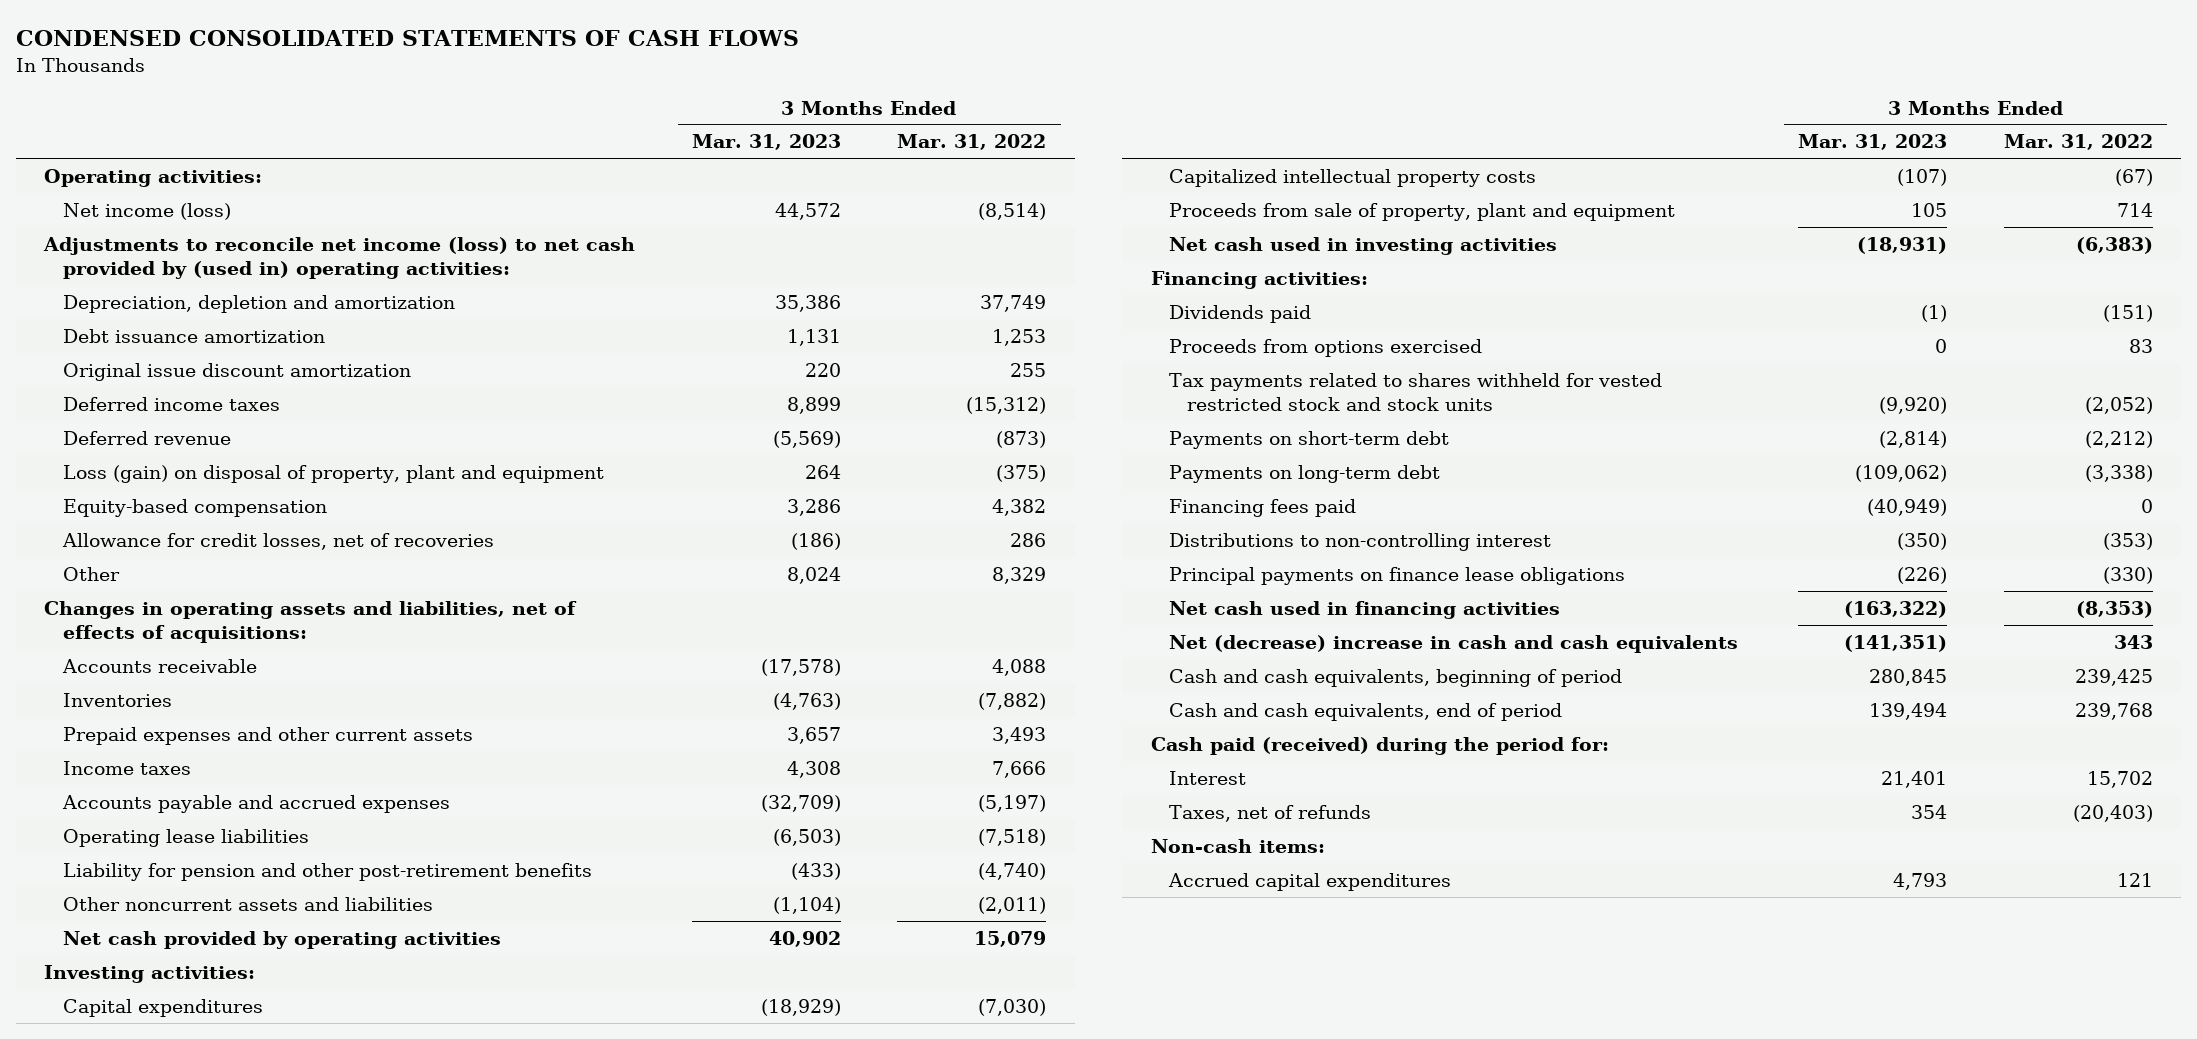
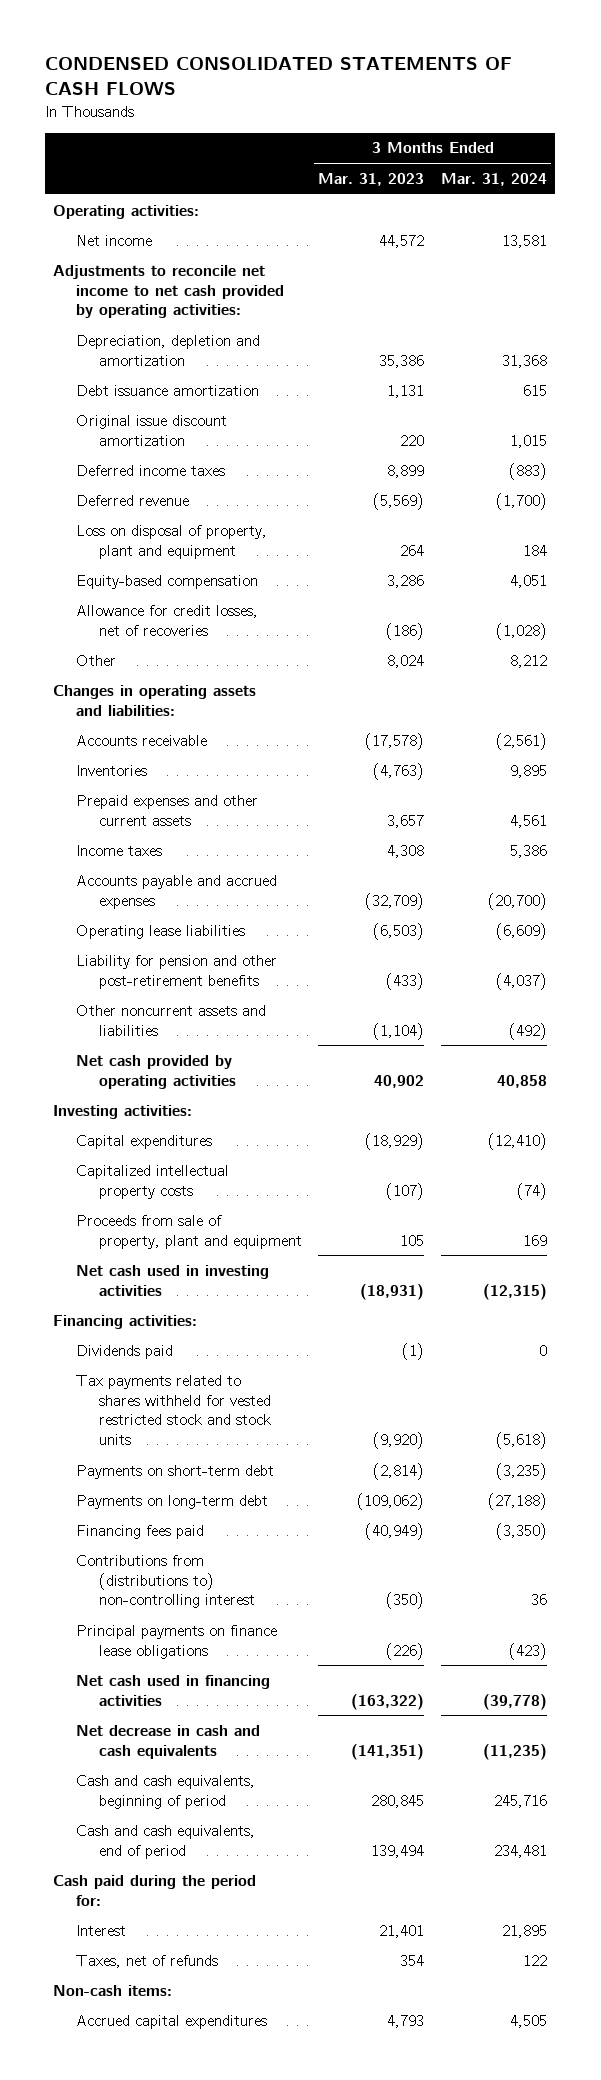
[897,134,1047,151] Mar. 31, 2022 -> none
none -> [441,172,548,186] Mar. 31, 2024
[62,202,231,220] Net income (loss) -> [76,234,153,246] Net income
[43,236,636,280] Adjustments to reconcile net income (loss) to net cash provided by (used in) operating activities: -> [53,264,285,319] Adjustments to reconcile net income to net cash provided by operating activities:
[62,464,604,483] Loss (gain) on disposal of property, plant and equipment -> [76,524,268,559] Loss on disposal of property, plant and equipment
[44,600,578,644] Changes in operating assets and liabilities, net of effects of acquisitions: -> [53,684,257,716] Changes in operating assets and liabilities:
[1168,338,1482,357] Proceeds from options exercised -> none
[1168,532,1551,551] Distributions to non-controlling interest -> [76,1554,255,1609] Contributions from (distributions to) non-controlling interest
[1168,634,1738,653] Net (decrease) increase in cash and cash equivalents -> [76,1724,261,1759] Net decrease in cash and cash equivalents
[1150,736,1609,755] Cash paid (received) during the period for: -> [53,1874,257,1906] Cash paid during the period for:

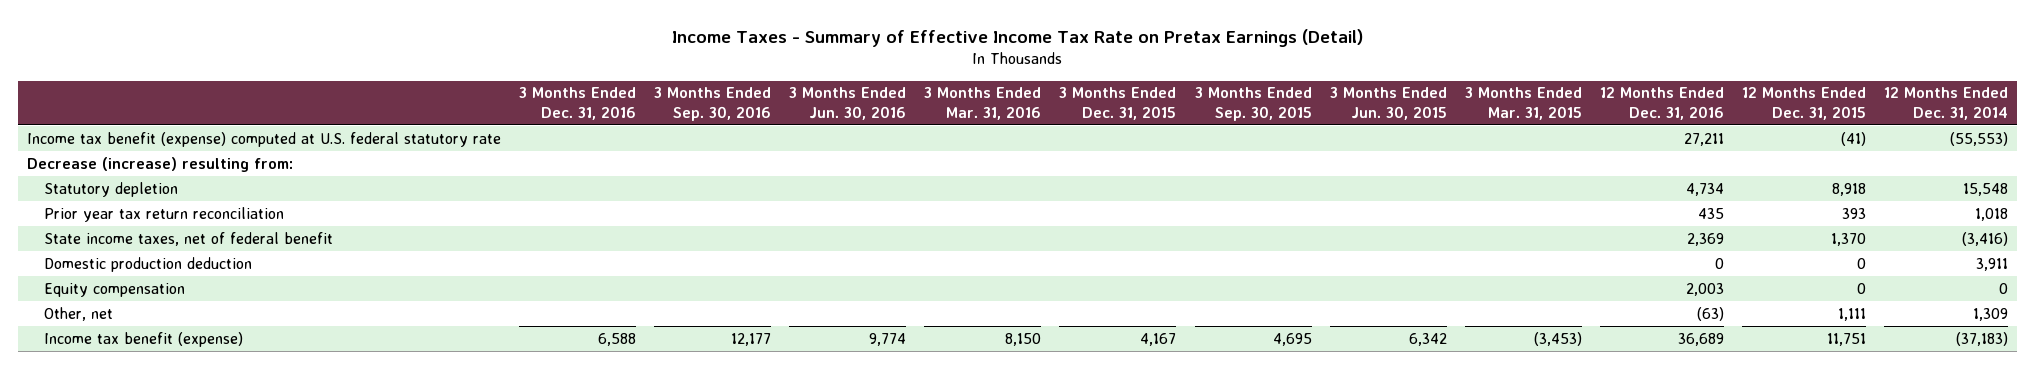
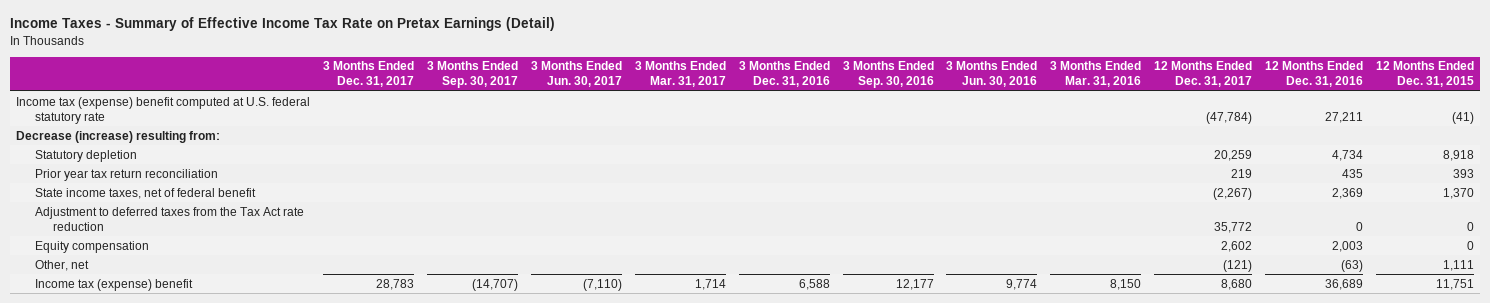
[1059,87,1177,120] 3 Months Ended Dec. 31, 2015 -> none
[1194,87,1312,121] 3 Months Ended Sep. 30, 2015 -> none
[1329,87,1447,120] 3 Months Ended Jun. 30, 2015 -> none
[1464,87,1582,120] 3 Months Ended Mar. 31, 2015 -> none
[1884,87,2009,120] 12 Months Ended Dec. 31, 2014 -> none
none -> [323,61,415,88] 3 Months Ended Dec. 31, 2017
none -> [427,61,519,89] 3 Months Ended Sep. 30, 2017
none -> [530,61,622,88] 3 Months Ended Jun. 30, 2017
none -> [634,61,726,88] 3 Months Ended Mar. 31, 2017
none -> [1154,61,1253,88] 12 Months Ended Dec. 31, 2017
[26,131,501,147] Income tax benefit (expense) computed at U.S. federal statutory rate -> [16,96,311,124] Income tax (expense) benefit computed at U.S. federal statutory rate
[43,256,252,272] Domestic production deduction -> [34,206,304,231] Adjustment to deferred taxes from the Tax Act rate reduction
[43,331,243,347] Income tax benefit (expense) -> [34,278,193,291] Income tax (expense) benefit

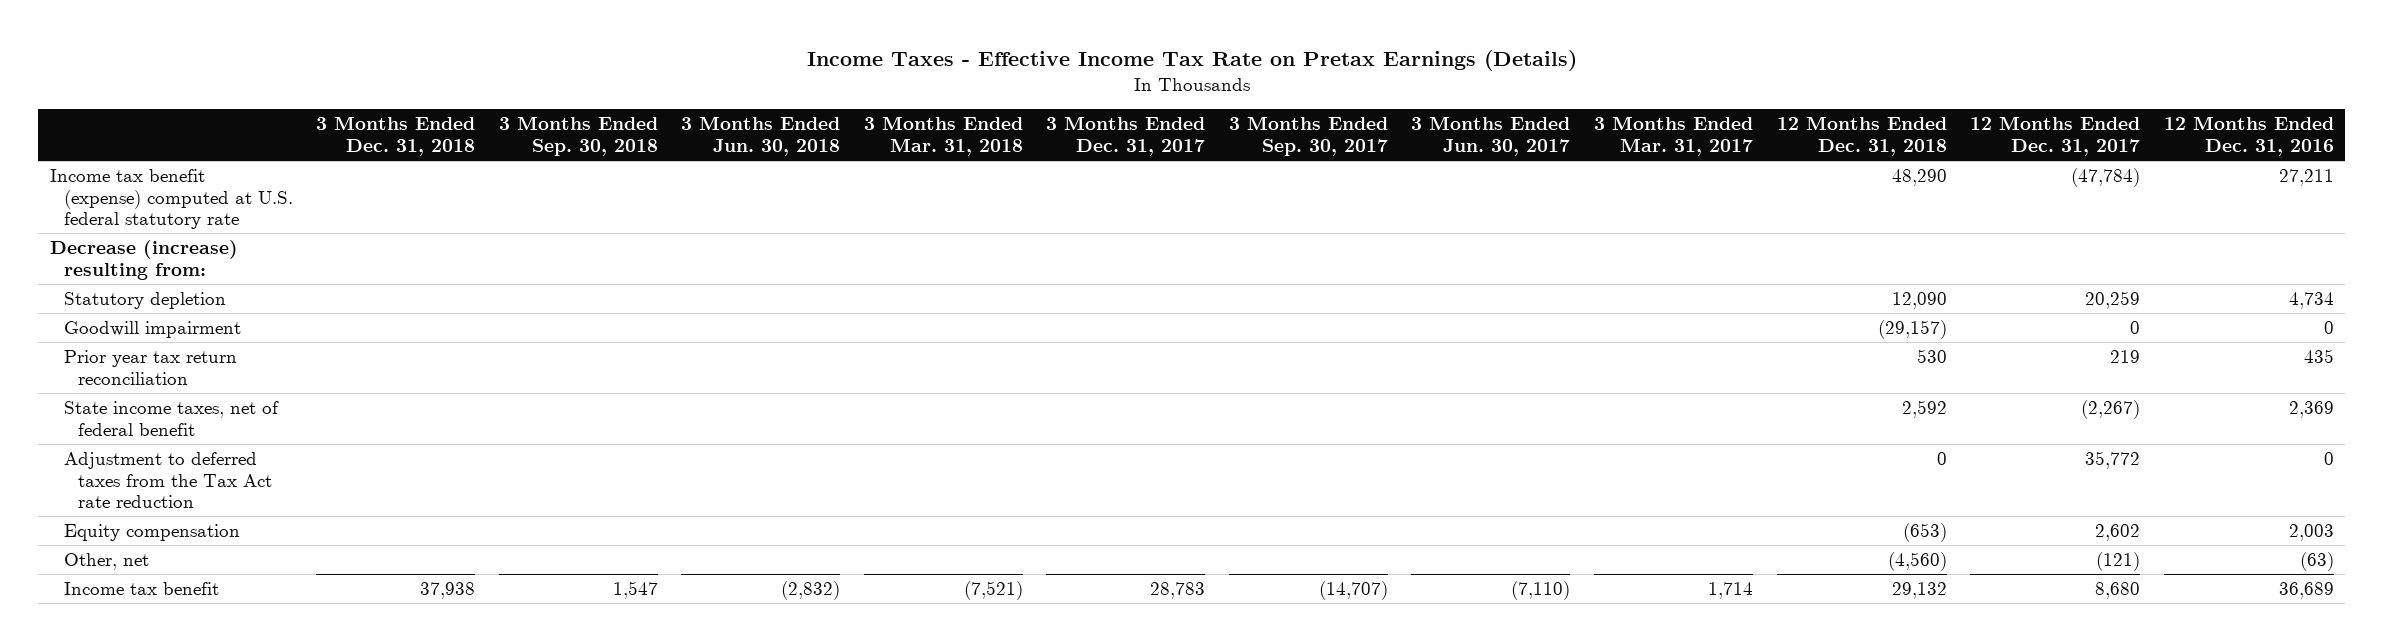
[9,17,555,32] Income Taxes - Summary of Effective Income Tax Rate on Pretax Earnings (Detail) -> [806,50,1577,72] Income Taxes - Effective Income Tax Rate on Pretax Earnings (Details)
[738,61,830,88] 3 Months Ended Dec. 31, 2016 -> none
[842,61,934,89] 3 Months Ended Sep. 30, 2016 -> none
[946,61,1038,88] 3 Months Ended Jun. 30, 2016 -> none
[1050,61,1142,88] 3 Months Ended Mar. 31, 2016 -> none
[1375,61,1474,88] 12 Months Ended Dec. 31, 2015 -> none
none -> [316,116,476,156] 3 Months Ended Dec. 31, 2018
none -> [498,116,658,156] 3 Months Ended Sep. 30, 2018
none -> [681,116,841,156] 3 Months Ended Jun. 30, 2018
none -> [863,116,1023,156] 3 Months Ended Mar. 31, 2018
none -> [1776,116,1947,156] 12 Months Ended Dec. 31, 2018
[16,96,311,124] Income tax (expense) benefit computed at U.S. federal statutory rate -> [49,169,293,230] Income tax benefit (expense) computed at U.S. federal statutory rate
none -> [63,321,241,339] Goodwill impairment
[34,278,193,291] Income tax (expense) benefit -> [63,582,219,596] Income tax benefit

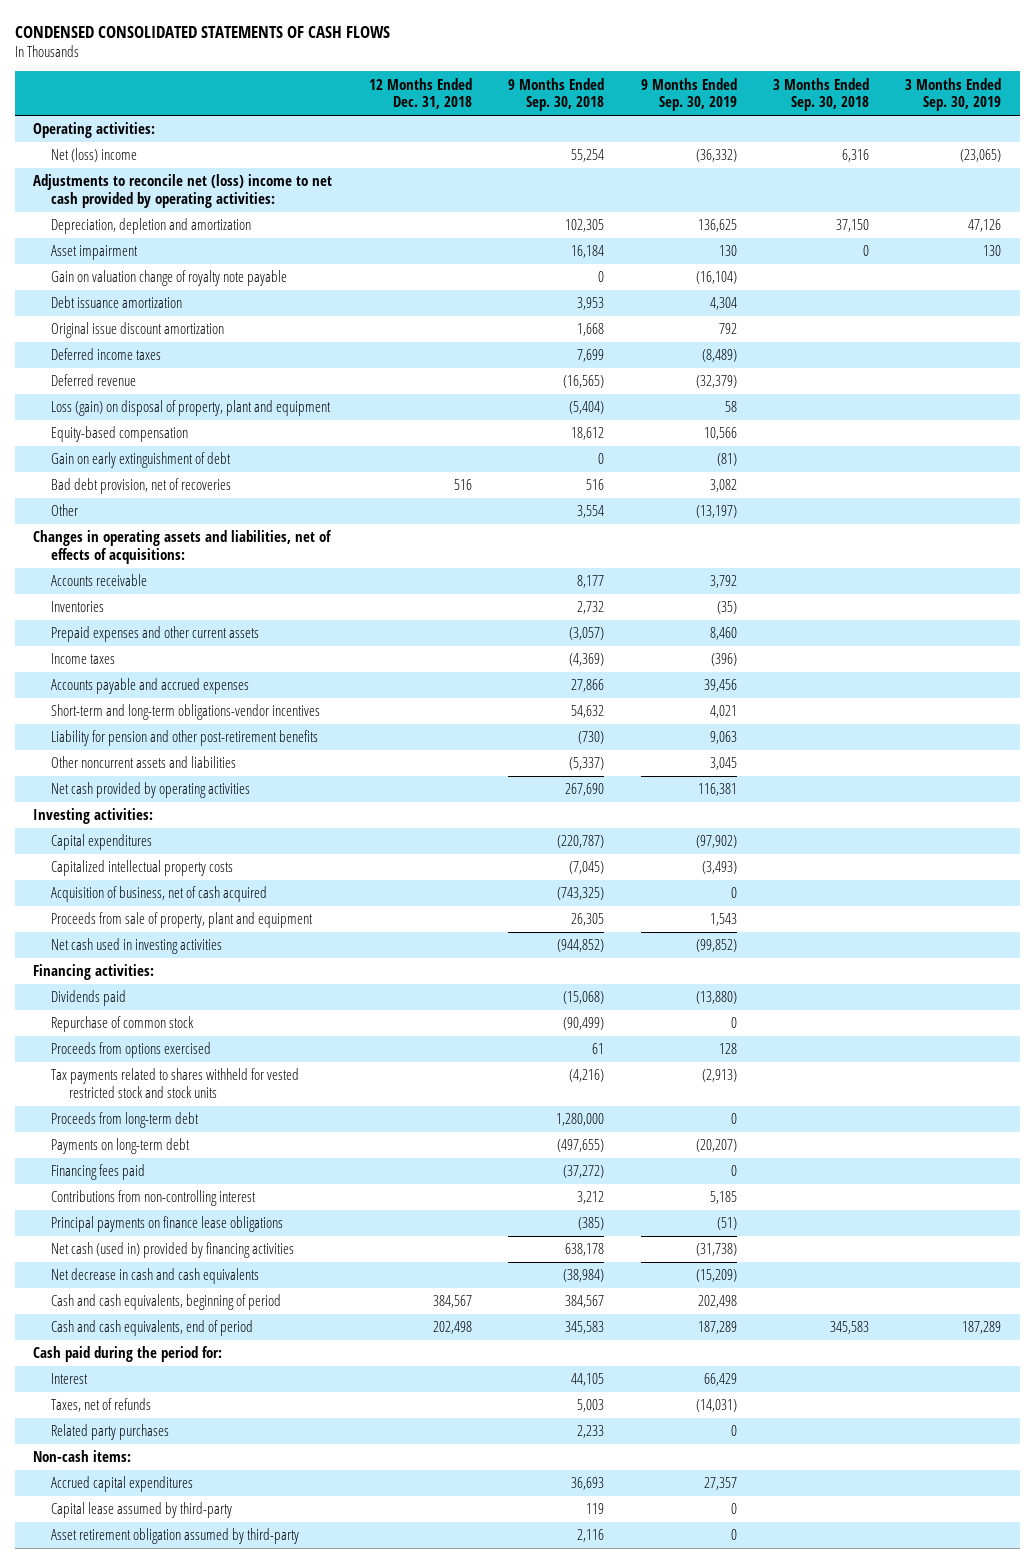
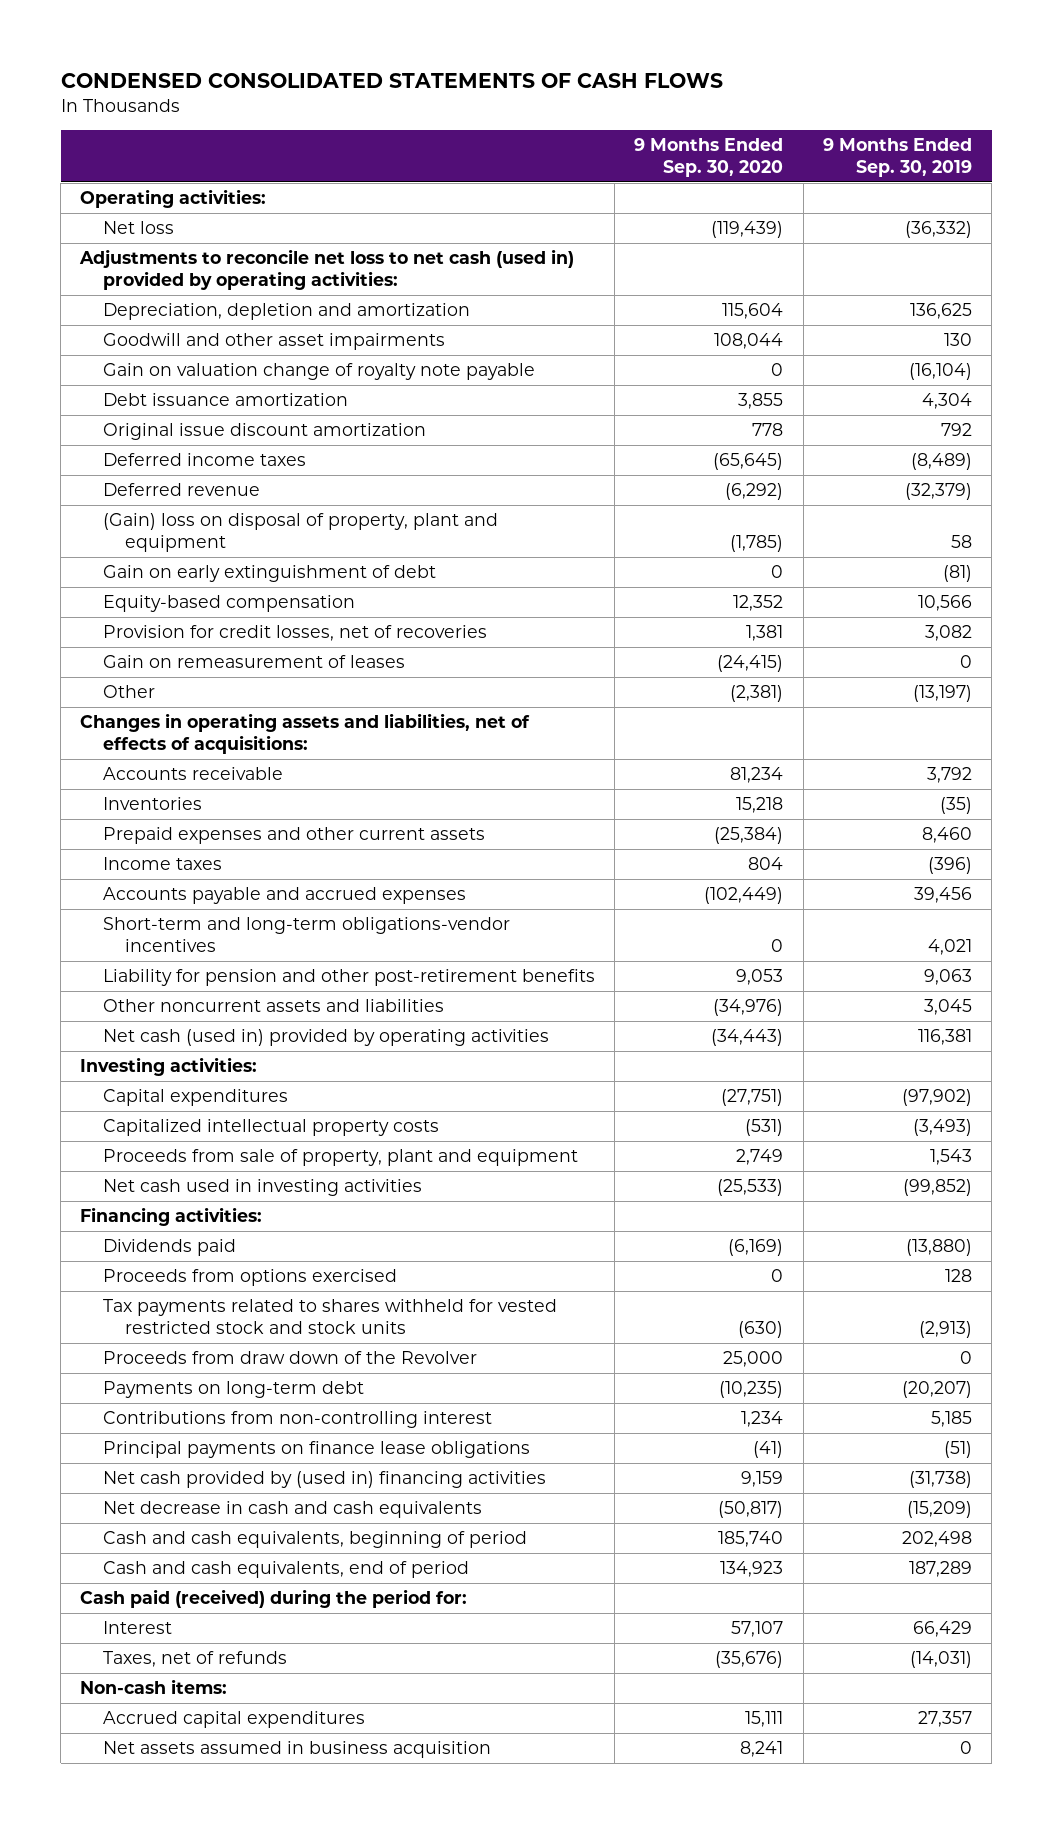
[368,77,472,110] 12 Months Ended Dec. 31, 2018 -> none
[508,77,605,112] 9 Months Ended Sep. 30, 2018 -> none
[773,77,870,112] 3 Months Ended Sep. 30, 2018 -> none
[905,77,1002,112] 3 Months Ended Sep. 30, 2019 -> none
none -> [634,137,784,177] 9 Months Ended Sep. 30, 2020
[51,148,138,163] Net (loss) income -> [102,221,174,235] Net loss
[33,174,333,208] Adjustments to reconcile net (loss) income to net cash provided by operating activities: -> [79,249,575,291] Adjustments to reconcile net loss to net cash (used in) provided by operating activities:
[51,245,139,261] Asset impairment -> [102,333,445,351] Goodwill and other asset impairments
[51,400,332,417] Loss (gain) on disposal of property, plant and equipment -> [102,513,498,553] (Gain) loss on disposal of property, plant and equipment
[51,426,189,443] Equity-based compensation -> [102,595,355,613] Equity-based compensation
[51,478,232,495] Bad debt provision, net of recoveries -> [102,625,487,642] Provision for credit losses, net of recoveries
none -> [102,655,405,669] Gain on remeasurement of leases
[51,782,251,799] Net cash provided by operating activities -> [102,1029,549,1047] Net cash (used in) provided by operating activities
[51,886,268,903] Acquisition of business, net of cash acquired -> none
[51,1016,195,1033] Repurchase of common stock -> none
[51,1112,200,1129] Proceeds from long-term debt -> [102,1351,477,1365] Proceeds from draw down of the Revolver
[51,1164,146,1181] Financing fees paid -> none
[51,1242,295,1259] Net cash (used in) provided by financing activities -> [102,1471,546,1489] Net cash provided by (used in) financing activities
[33,1346,223,1363] Cash paid during the period for: -> [80,1589,468,1609] Cash paid (received) during the period for:
[51,1424,170,1441] Related party purchases -> none
[51,1502,233,1519] Capital lease assumed by third-party -> none
[51,1528,300,1545] Asset retirement obligation assumed by third-party -> none
none -> [102,1741,491,1759] Net assets assumed in business acquisition

